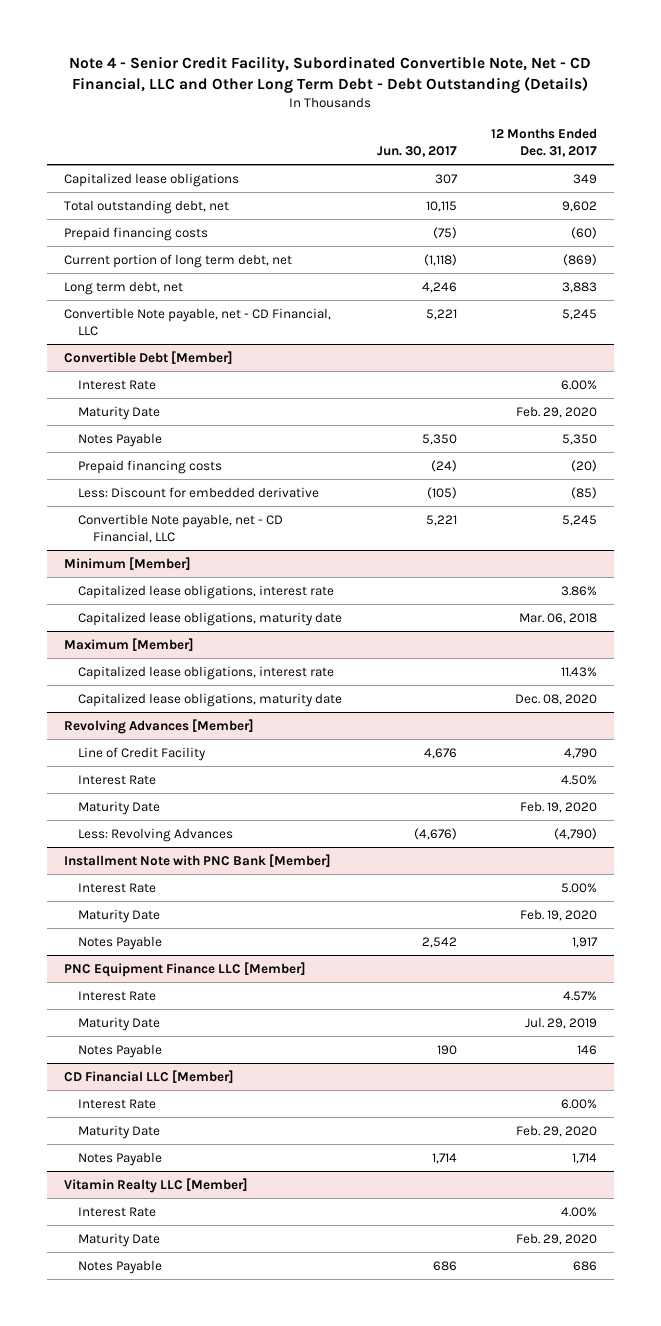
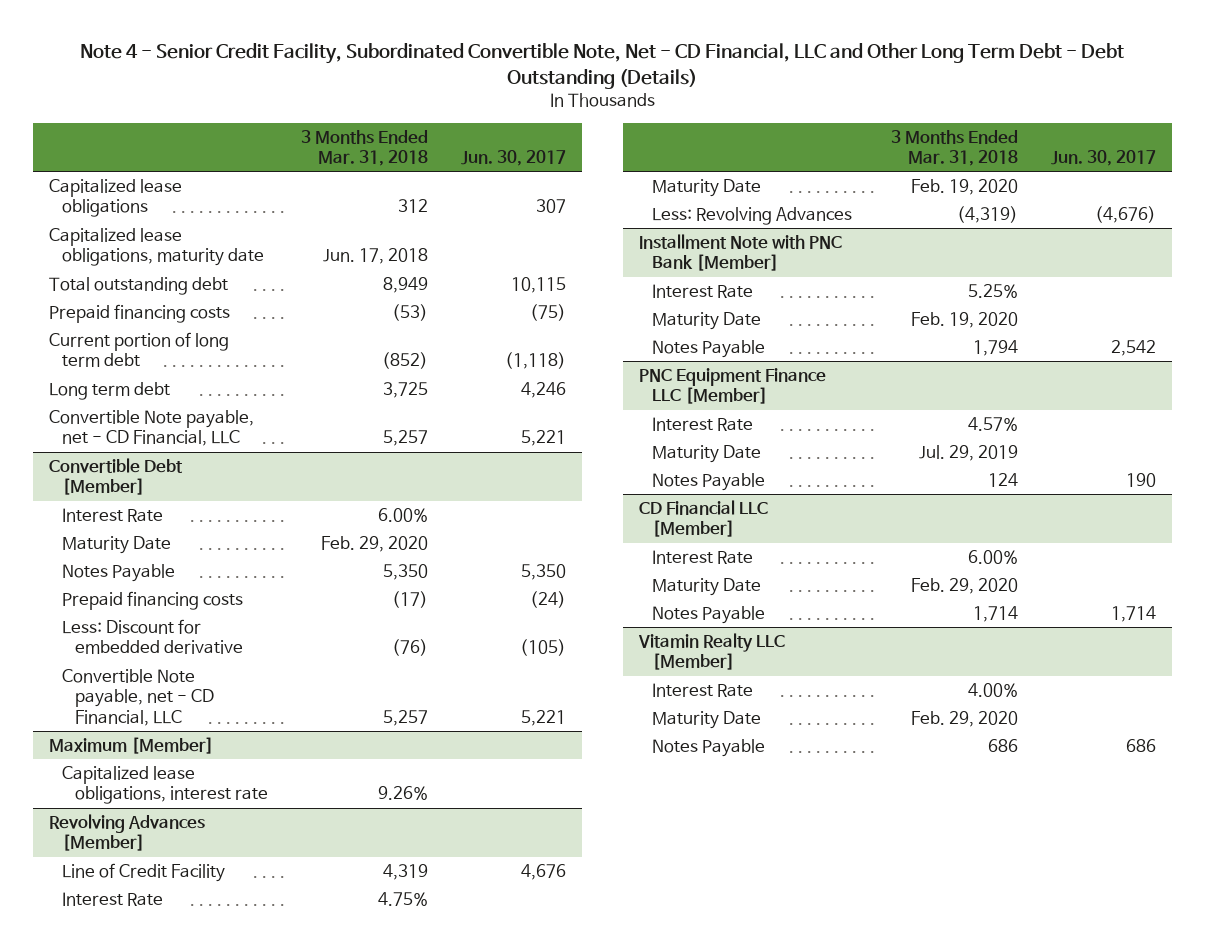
[490,127,597,158] 12 Months Ended Dec. 31, 2017 -> none
none -> [300,129,428,167] 3 Months Ended Mar. 31, 2018
none -> [49,228,265,267] Capitalized lease obligations, maturity date
[63,199,229,214] Total outstanding debt, net -> [49,277,229,296] Total outstanding debt
[63,253,292,268] Current portion of long term debt, net -> [49,332,230,368] Current portion of long term debt
[63,280,183,295] Long term debt, net -> [49,382,171,401] Long term debt
[63,556,191,570] Minimum [Member] -> none
[78,584,335,599] Capitalized lease obligations, interest rate -> none
[78,611,343,626] Capitalized lease obligations, maturity date -> none
[78,692,343,707] Capitalized lease obligations, maturity date -> none

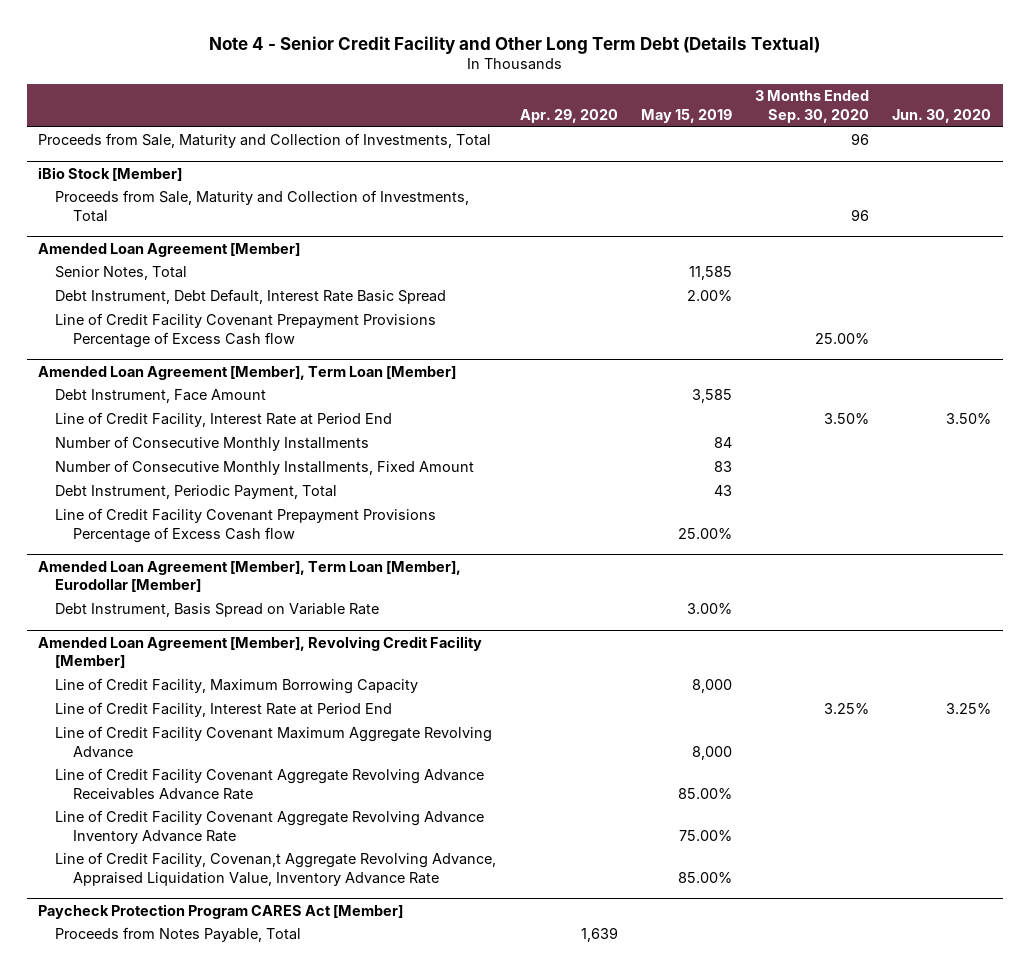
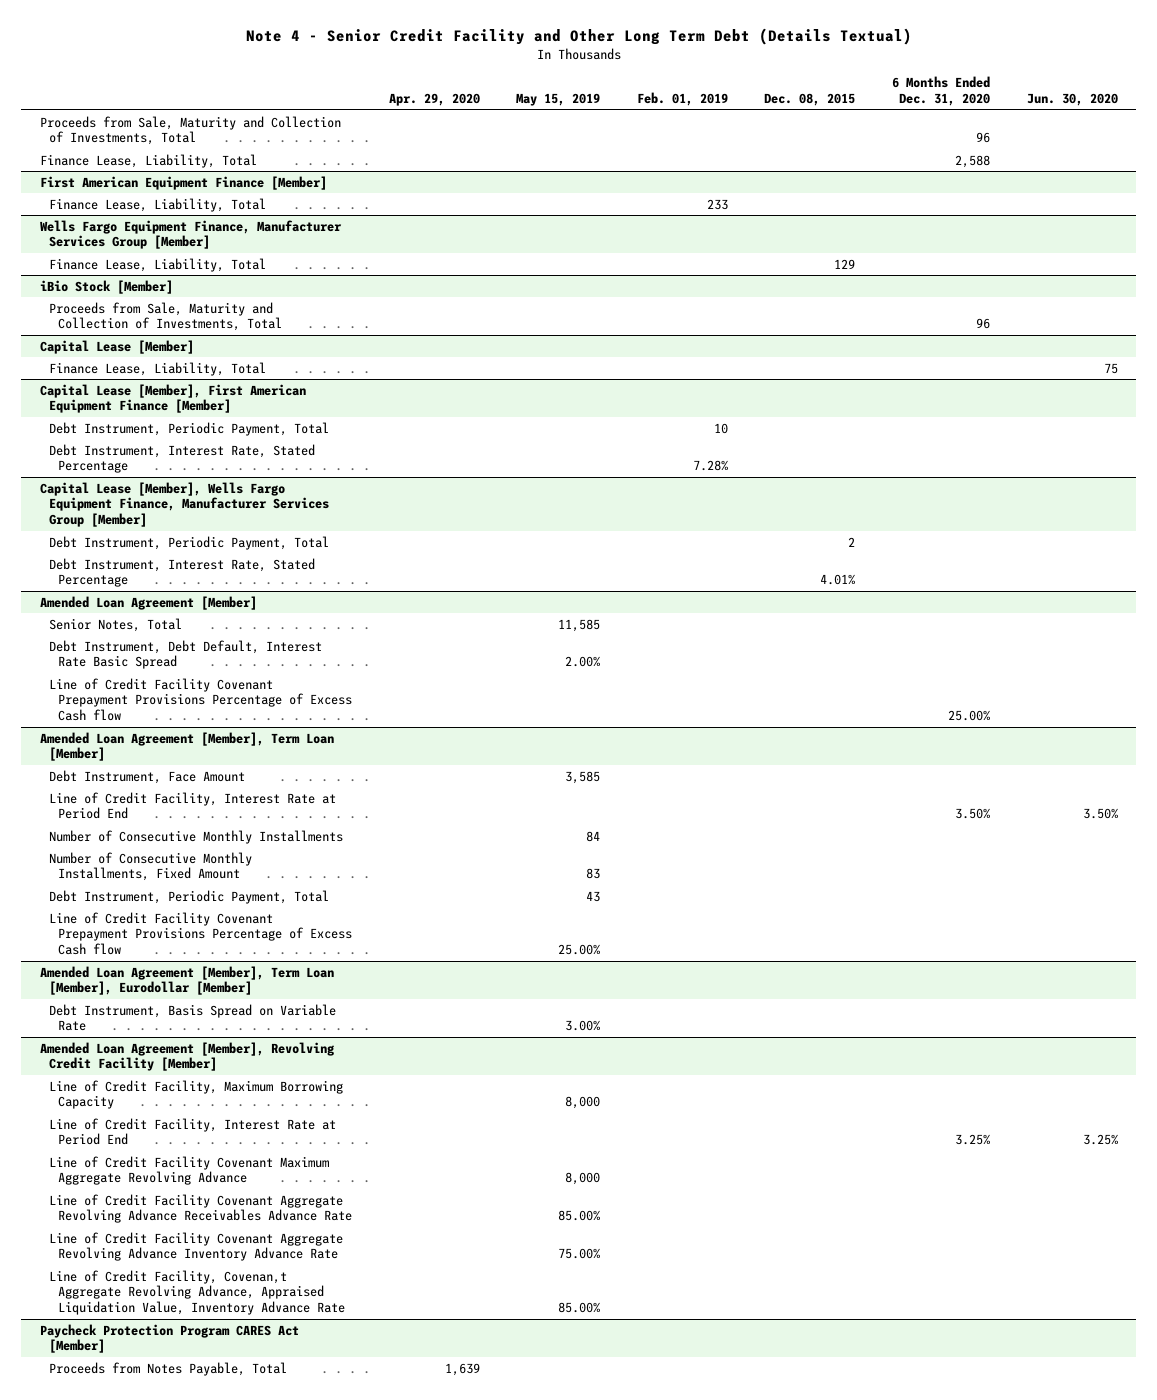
[755,90,870,124] 3 Months Ended Sep. 30, 2020 -> none
none -> [636,92,728,107] Feb. 01, 2019
none -> [764,93,856,107] Dec. 08, 2015
none -> [891,76,990,107] 6 Months Ended Dec. 31, 2020
none -> [39,153,257,168] Finance Lease, Liability, Total
none -> [39,175,327,190] First American Equipment Finance [Member]
none -> [48,197,266,212] Finance Lease, Liability, Total
none -> [39,219,342,250] Wells Fargo Equipment Finance, Manufacturer Services Group [Member]
none -> [48,257,266,272] Finance Lease, Liability, Total
none -> [39,339,194,354] Capital Lease [Member]
none -> [48,361,266,376] Finance Lease, Liability, Total
none -> [39,383,306,414] Capital Lease [Member], First American Equipment Finance [Member]
none -> [48,421,329,436] Debt Instrument, Periodic Payment, Total
none -> [48,443,315,474] Debt Instrument, Interest Rate, Stated Percentage
none -> [39,481,329,528] Capital Lease [Member], Wells Fargo Equipment Finance, Manufacturer Services Group [Member]
none -> [48,535,329,550] Debt Instrument, Periodic Payment, Total
none -> [48,557,315,588] Debt Instrument, Interest Rate, Stated Percentage

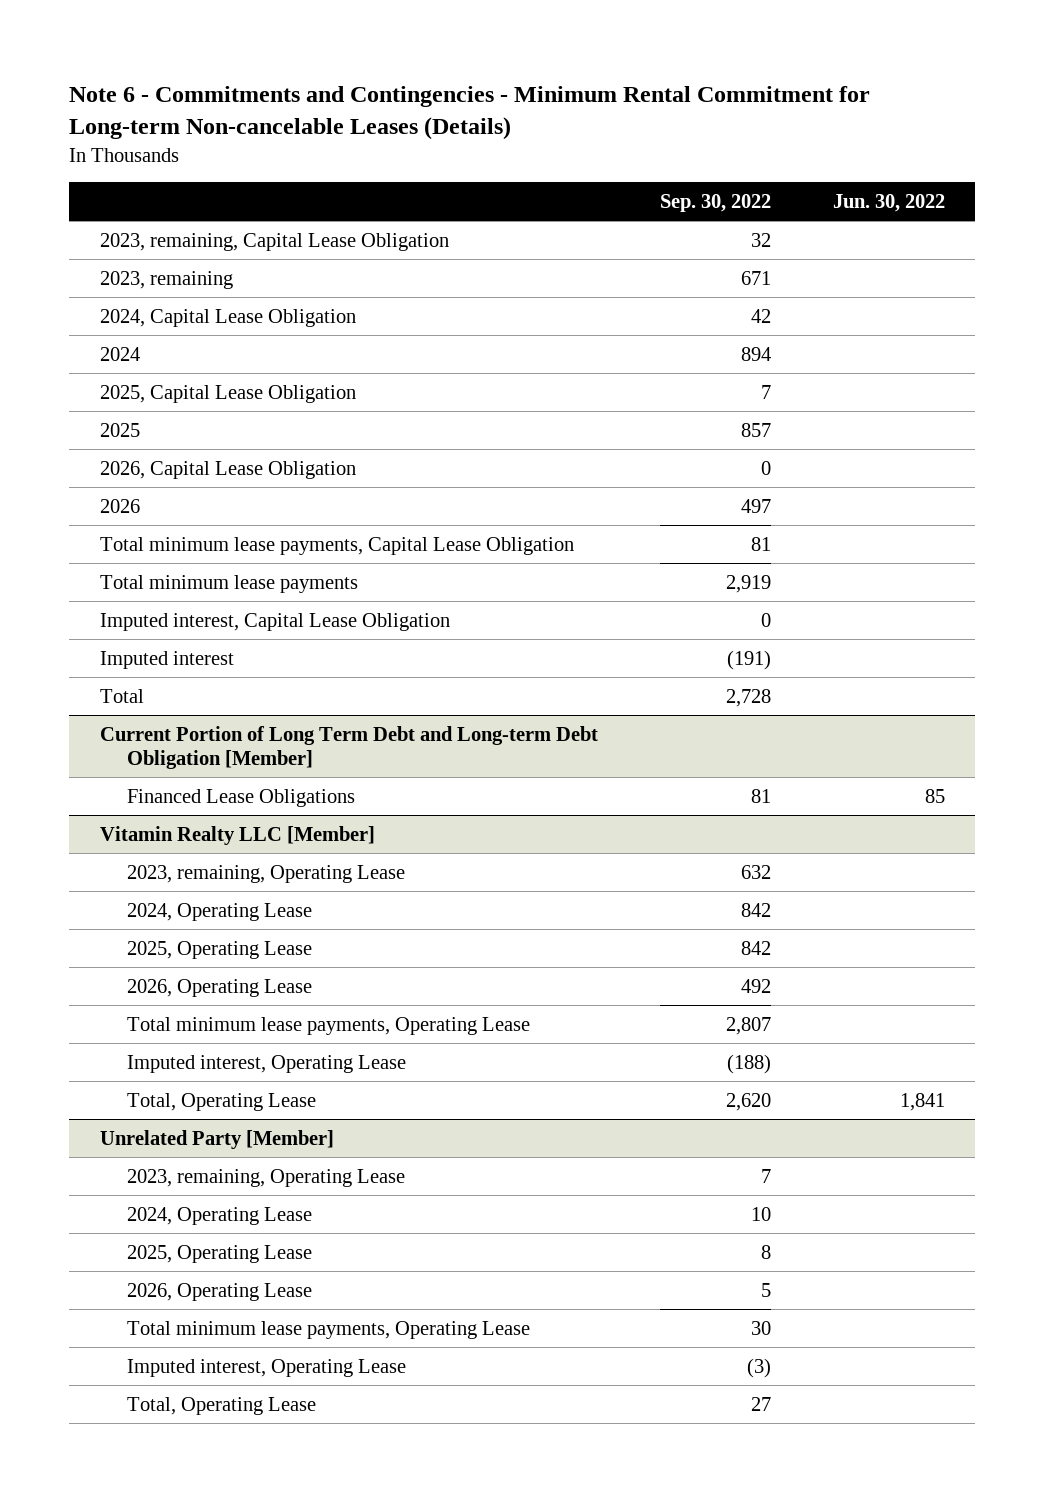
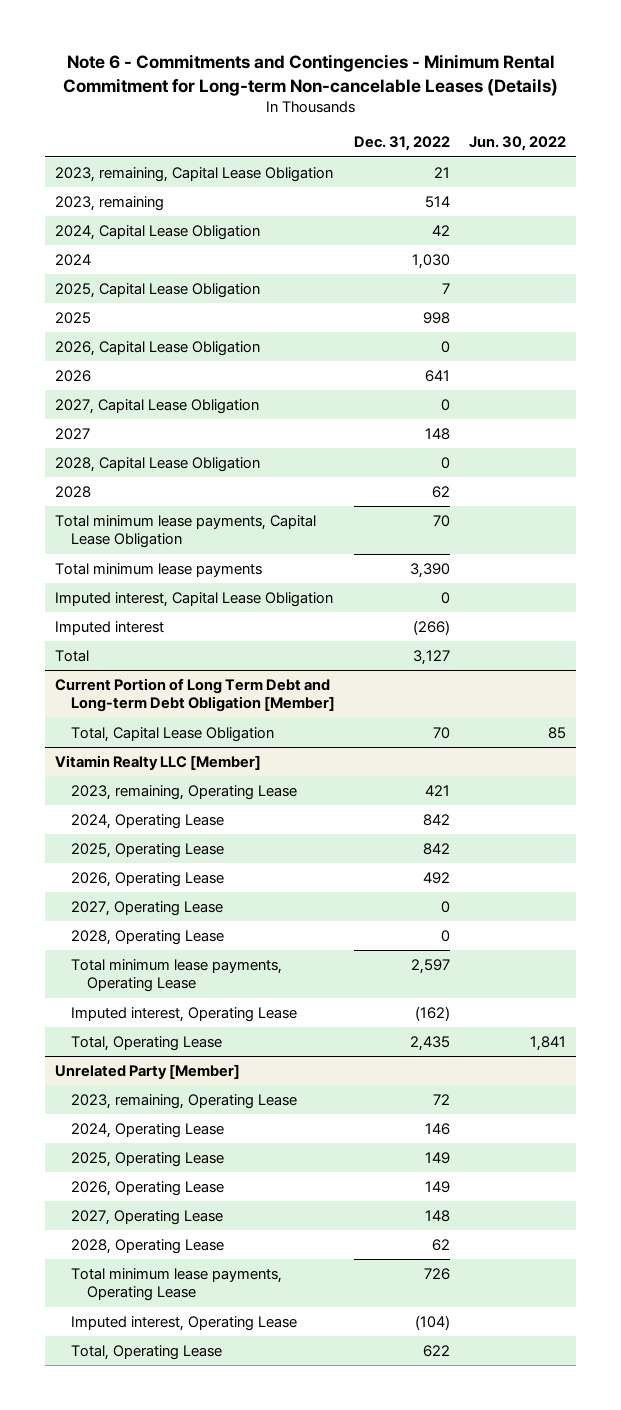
[659,193,771,212] Sep. 30, 2022 -> none
none -> [354,136,451,152] Dec. 31, 2022
none -> [54,399,259,415] 2027, Capital Lease Obligation
none -> [54,428,90,441] 2027
none -> [54,457,260,473] 2028, Capital Lease Obligation
none -> [54,486,91,499] 2028
[126,788,355,807] Financed Lease Obligations -> [70,727,274,743] Total, Capital Lease Obligation
none -> [70,901,223,917] 2027, Operating Lease
none -> [70,930,224,946] 2028, Operating Lease
none -> [70,1210,223,1226] 2027, Operating Lease
none -> [70,1239,224,1255] 2028, Operating Lease

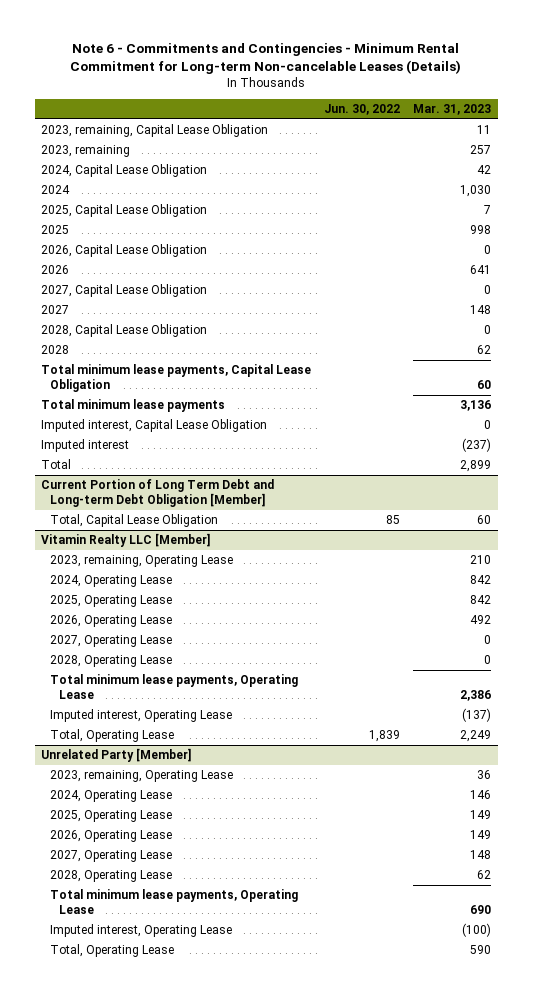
[354,136,451,152] Dec. 31, 2022 -> none
none -> [413,104,492,116] Mar. 31, 2023
[530,1036,567,1052] 1,841 -> [369,730,401,743] 1,839

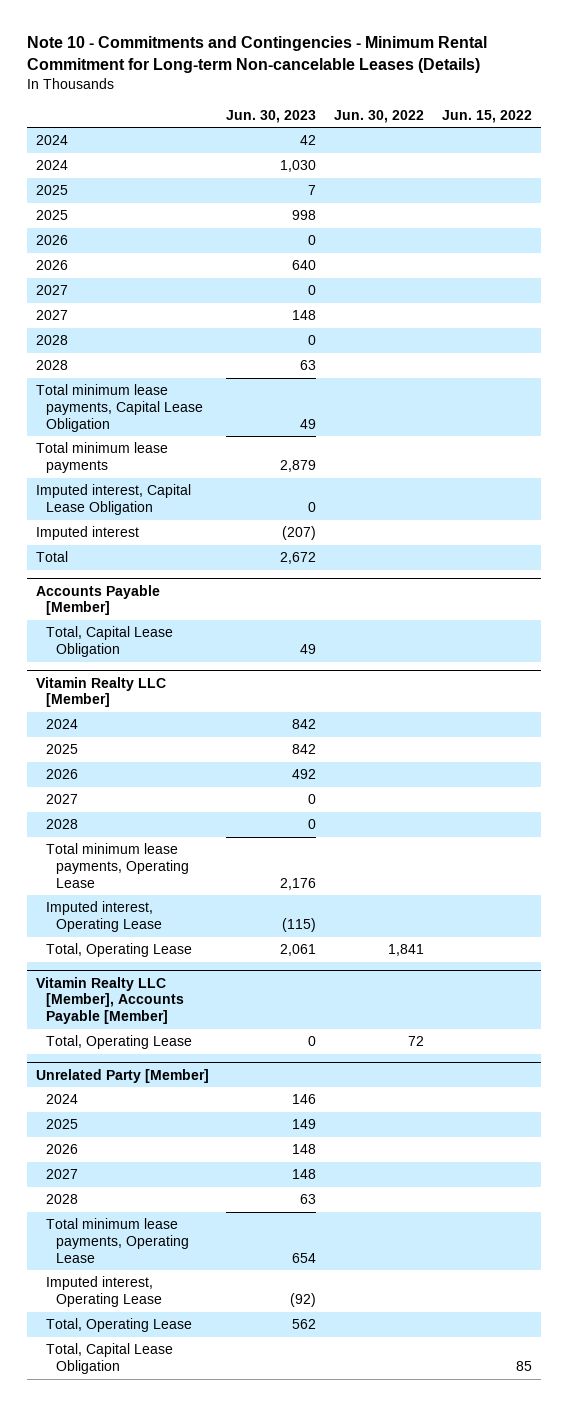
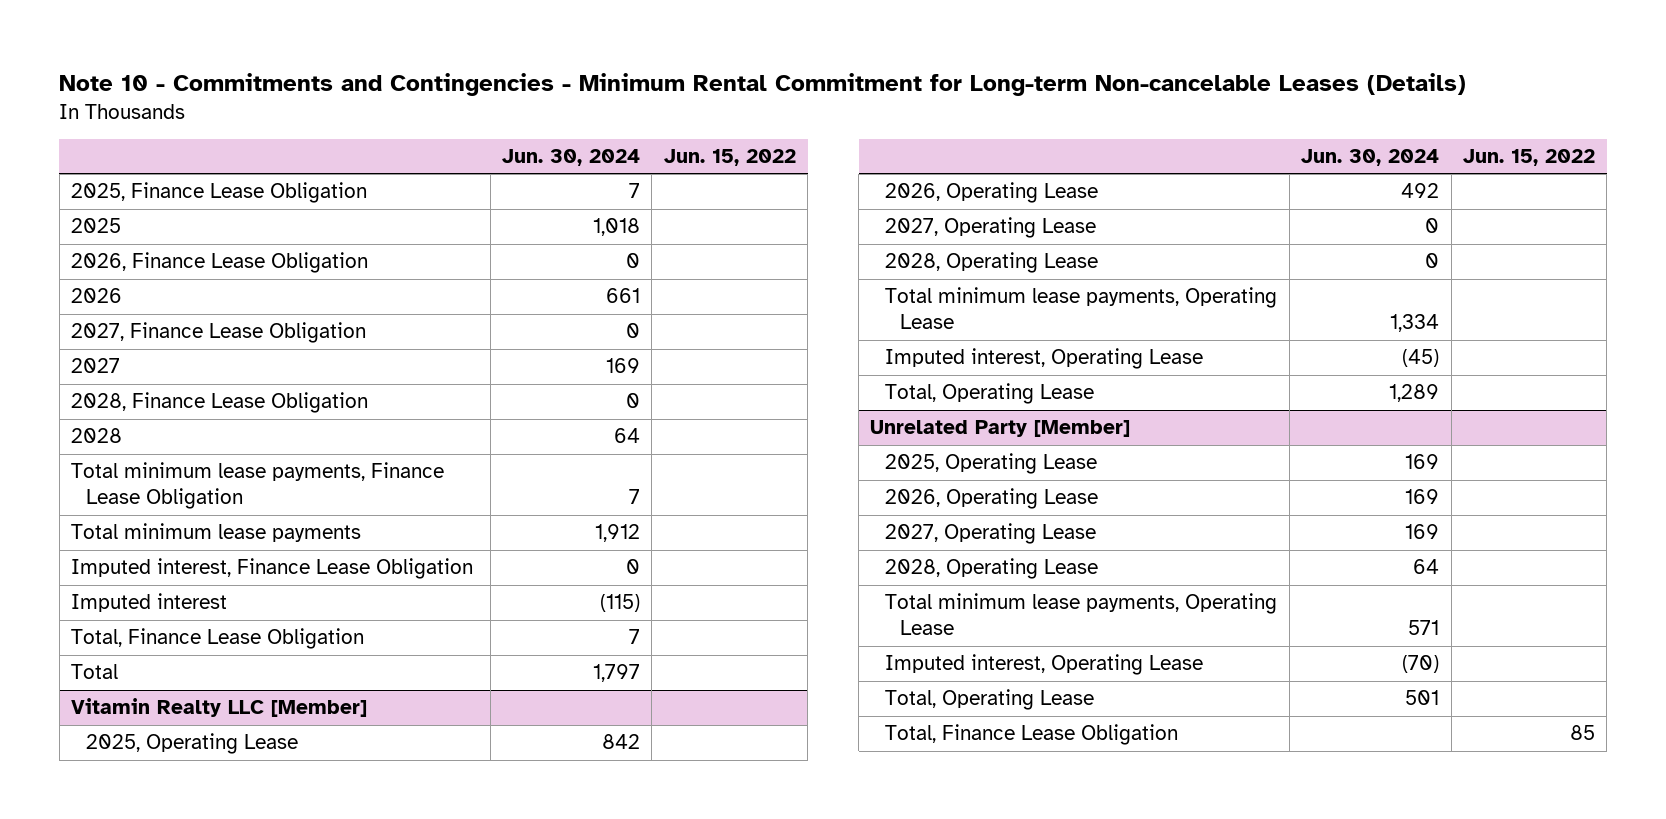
[226,109,317,123] Jun. 30, 2023 -> none
[334,109,425,123] Jun. 30, 2022 -> none
none -> [501,149,640,167] Jun. 30, 2024
[35,160,68,171] 2024 -> none
[35,185,68,196] 2025 -> none
[35,135,68,146] 2024 -> [71,182,368,204] 2025, Finance Lease Obligation
[35,235,68,246] 2026 -> none
none -> [71,252,369,274] 2026, Finance Lease Obligation
[35,285,68,296] 2027 -> none
none -> [71,322,367,344] 2027, Finance Lease Obligation
[35,335,68,346] 2028 -> none
none -> [71,392,369,414] 2028, Finance Lease Obligation
[35,384,203,432] Total minimum lease payments, Capital Lease Obligation -> [71,462,445,510] Total minimum lease payments, Finance Lease Obligation
[35,484,191,516] Imputed interest, Capital Lease Obligation -> [71,558,474,580] Imputed interest, Finance Lease Obligation
none -> [71,628,365,650] Total, Finance Lease Obligation
[35,584,160,616] Accounts Payable [Member] -> none
[45,626,173,658] Total, Capital Lease Obligation -> none
[45,819,78,830] 2028 -> none
[45,719,78,730] 2024 -> [86,733,299,755] 2025, Operating Lease
[45,744,78,755] 2025 -> [885,182,1099,204] 2026, Operating Lease
[45,769,78,780] 2026 -> [885,217,1097,239] 2027, Operating Lease
[45,794,78,805] 2027 -> [885,252,1099,274] 2028, Operating Lease
[35,976,184,1025] Vitamin Realty LLC [Member], Accounts Payable [Member] -> none
[45,1035,192,1050] Total, Operating Lease -> none
[45,1194,78,1205] 2028 -> none
[45,1094,78,1105] 2024 -> [885,453,1098,475] 2025, Operating Lease
[45,1119,78,1130] 2025 -> [885,488,1099,510] 2026, Operating Lease
[45,1144,78,1155] 2026 -> [885,523,1097,545] 2027, Operating Lease
[45,1169,78,1180] 2027 -> [885,558,1099,580] 2028, Operating Lease
[45,1343,173,1375] Total, Capital Lease Obligation -> [885,724,1179,746] Total, Finance Lease Obligation

